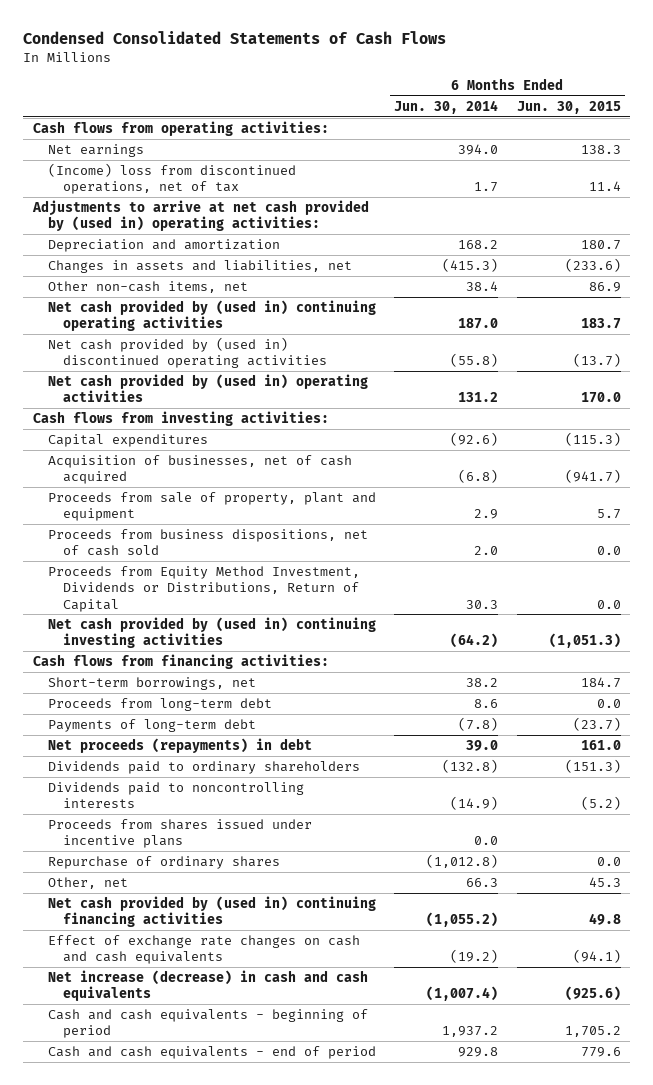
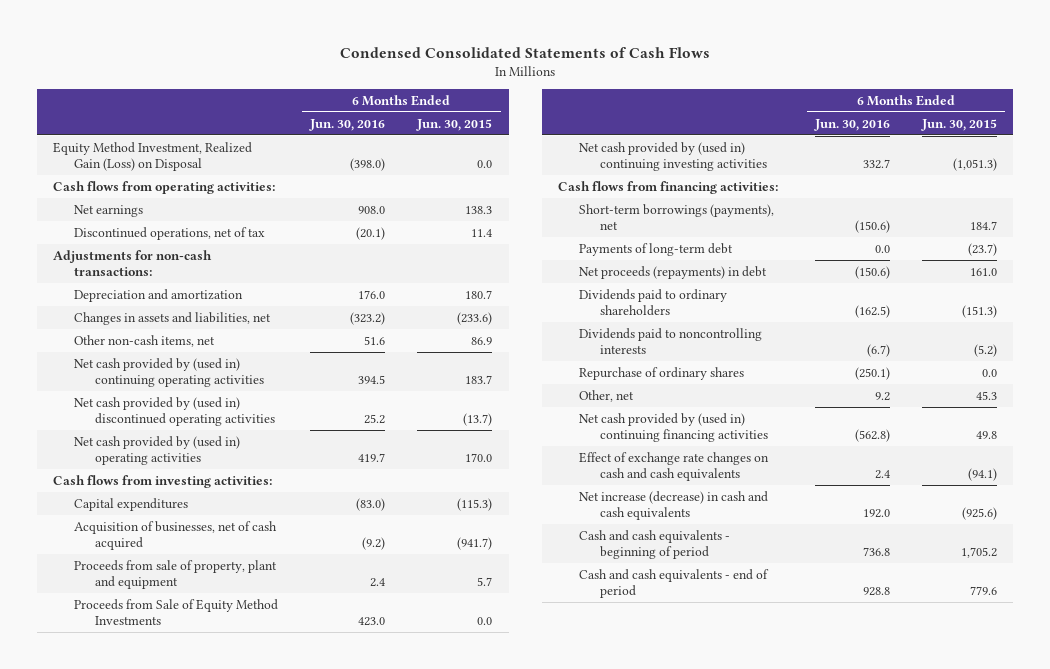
[394,99,499,114] Jun. 30, 2014 -> none
none -> [309,118,386,131] Jun. 30, 2016
none -> [53,141,253,172] Equity Method Investment, Realized Gain (Loss) on Disposal
[47,162,296,195] (Income) loss from discontinued operations, net of tax -> [74,226,266,240] Discontinued operations, net of tax
[31,199,369,232] Adjustments to arrive at net cash provided by (used in) operating activities: -> [53,249,213,277] Adjustments for non-cash transactions:
[47,528,368,557] Proceeds from business dispositions, net of cash sold -> none
[47,565,360,612] Proceeds from Equity Method Investment, Dividends or Distributions, Return of Capital -> [74,598,279,626] Proceeds from Sale of Equity Method Investments
[47,697,272,711] Proceeds from long-term debt -> none
[47,676,256,690] Short-term borrowings, net -> [578,203,774,231] Short-term borrowings (payments), net
[47,818,312,849] Proceeds from shares issued under incentive plans -> none

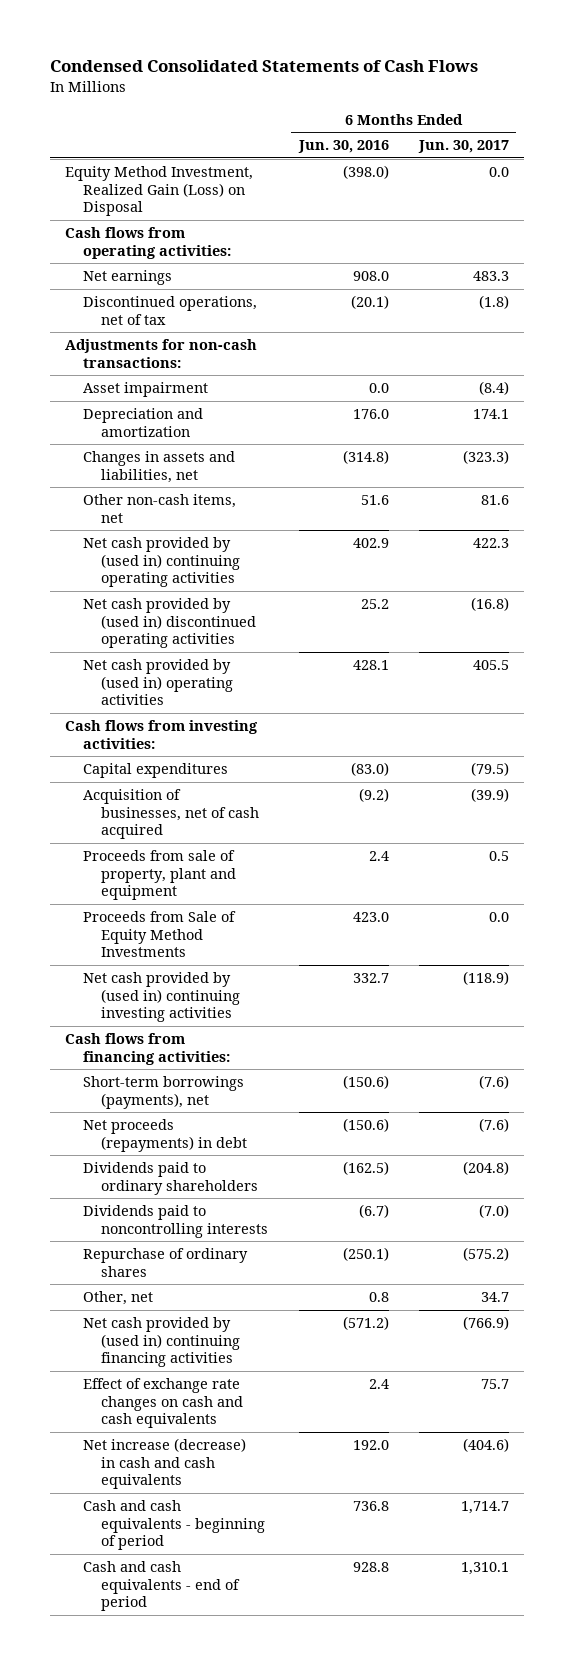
[416,118,493,131] Jun. 30, 2015 -> none
none -> [417,140,509,154] Jun. 30, 2017
none -> [83,382,209,398] Asset impairment
[350,311,386,325] (323.2) -> [342,450,389,465] (314.8)
[358,375,386,385] 394.5 -> [352,538,389,549] 402.9
[358,453,386,463] 419.7 -> [352,660,389,671] 428.1
[578,242,733,256] Payments of long-term debt -> none
[875,391,891,401] 9.2 -> [368,1292,389,1303] 0.8
[855,429,891,443] (562.8) -> [342,1316,389,1331] (571.2)

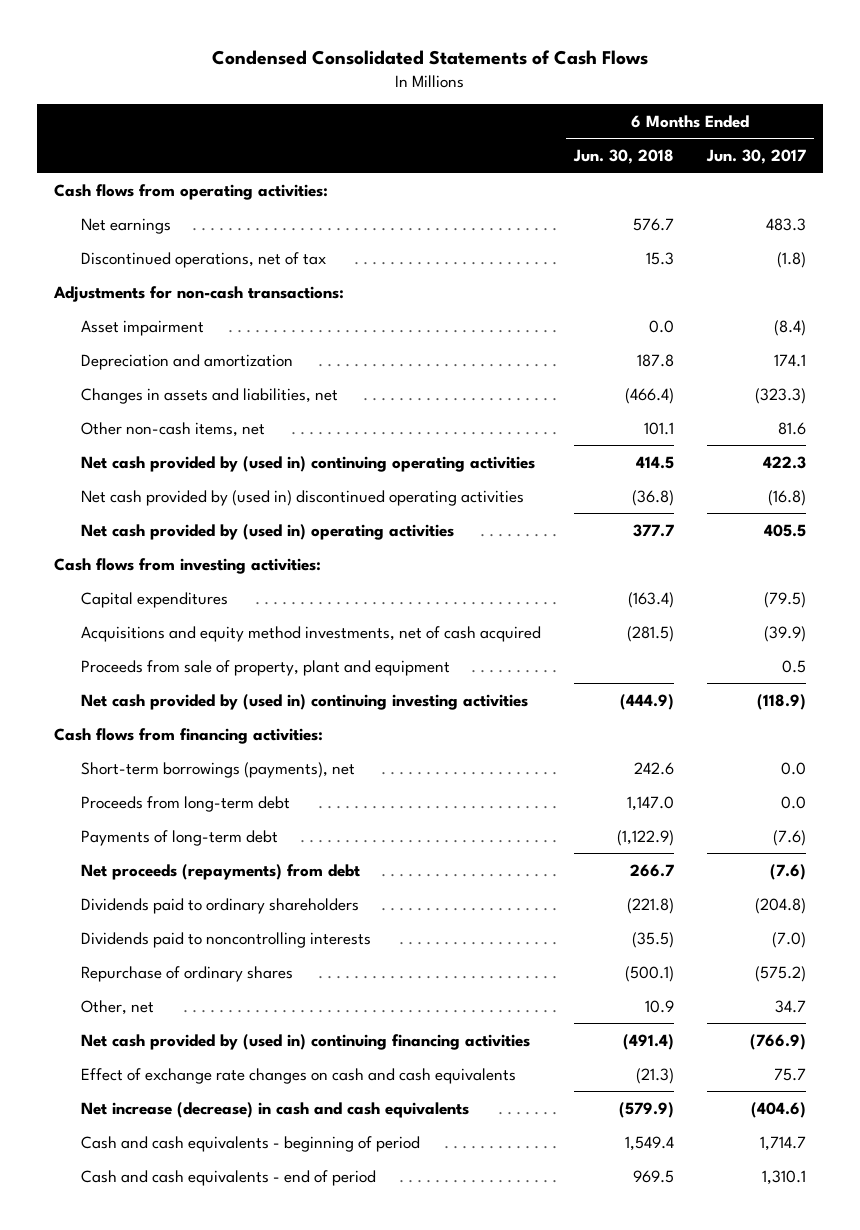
[297,140,389,154] Jun. 30, 2016 -> none
none -> [572,148,674,164] Jun. 30, 2018
[64,166,253,217] Equity Method Investment, Realized Gain (Loss) on Disposal -> none
[83,789,260,840] Acquisition of businesses, net of cash acquired -> [80,625,541,642] Acquisitions and equity method investments, net of cash acquired
[83,911,237,958] Proceeds from Sale of Equity Method Investments -> none
[478,1075,509,1090] (7.6) -> [781,761,807,775] 0.0
none -> [80,795,290,812] Proceeds from long-term debt
none -> [80,829,278,846] Payments of long-term debt
[83,1119,248,1152] Net proceeds (repayments) in debt -> [80,863,360,880] Net proceeds (repayments) from debt

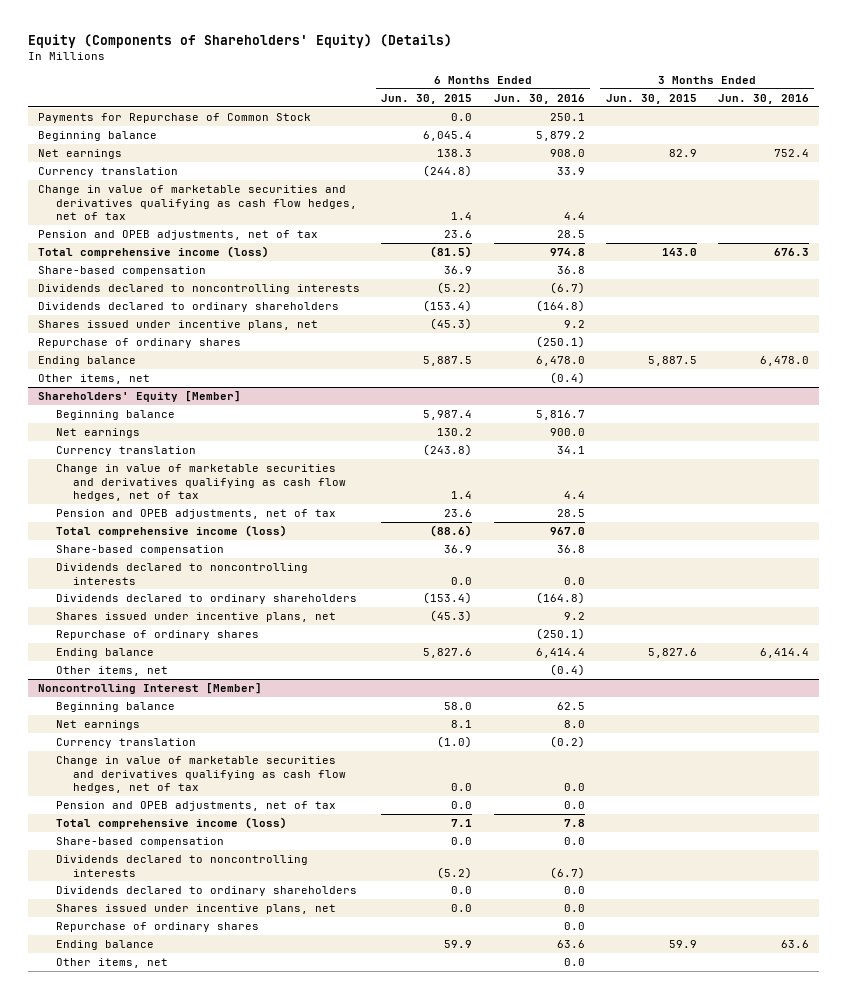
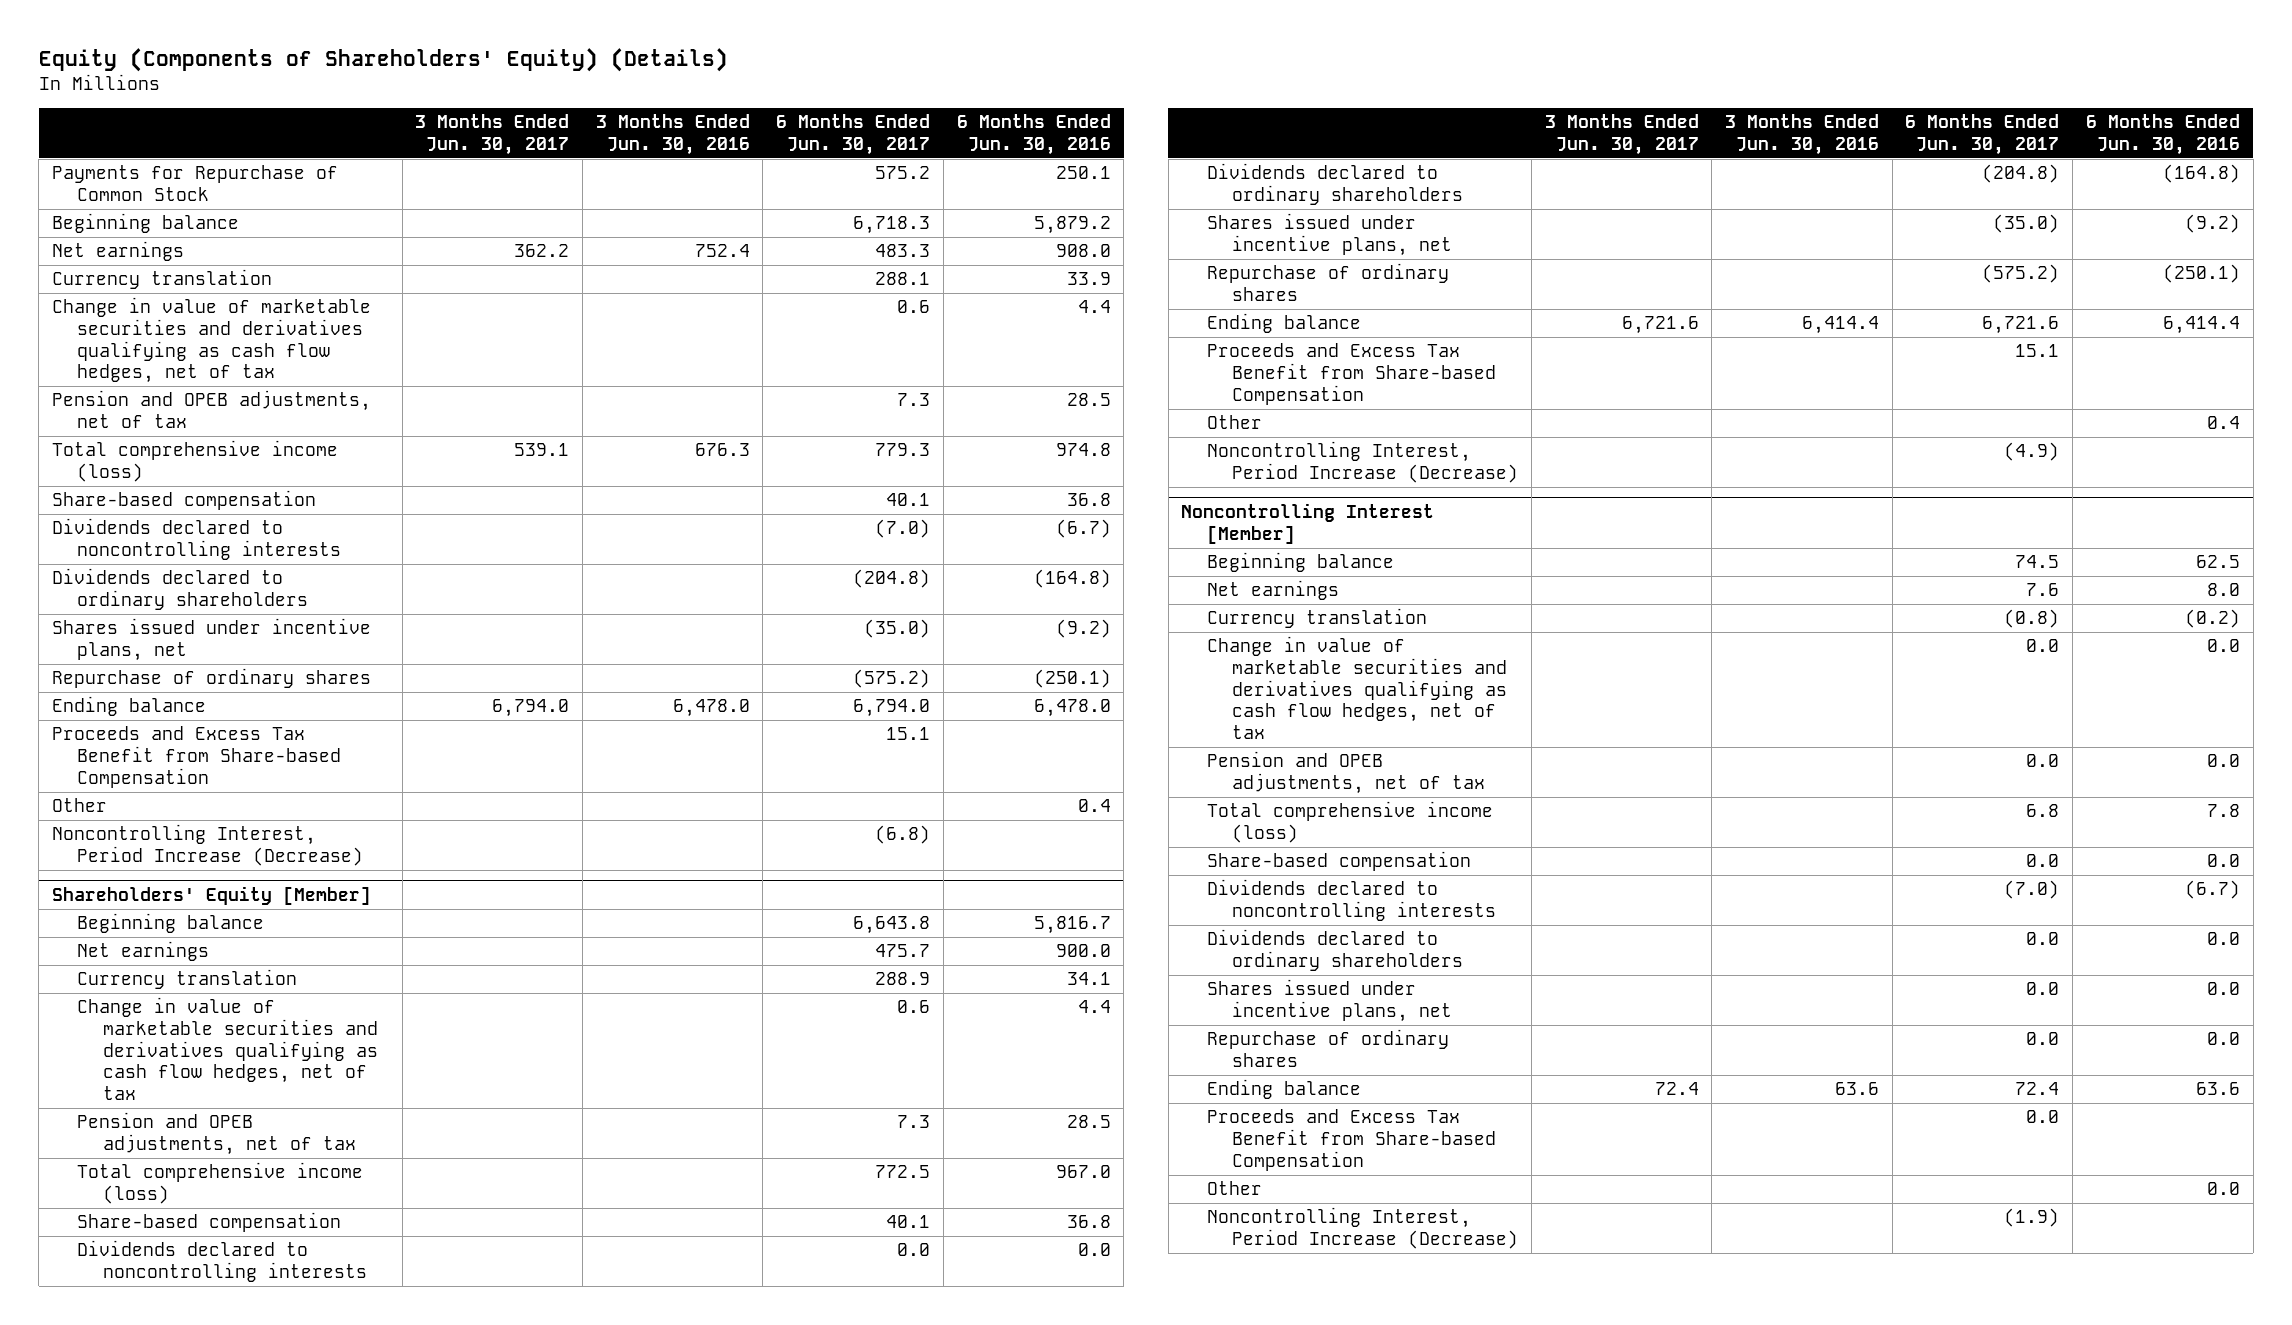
[381,93,473,104] Jun. 30, 2015 -> none
[605,93,697,104] Jun. 30, 2015 -> none
none -> [415,114,570,155] 3 Months Ended Jun. 30, 2017
none -> [776,114,931,155] 6 Months Ended Jun. 30, 2017
[563,319,585,328] 9.2 -> [1055,619,1111,639] (9.2)
[38,373,151,384] Other items, net -> none
none -> [52,726,342,788] Proceeds and Excess Tax Benefit from Share-based Compensation
none -> [52,798,108,813] Other
none -> [52,824,364,867] Noncontrolling Interest, Period Increase (Decrease)
[563,611,585,620] 9.2 -> [2184,214,2240,234] (9.2)
[55,665,168,676] Other items, net -> none
none -> [1206,343,1497,405] Proceeds and Excess Tax Benefit from Share-based Compensation
none -> [1206,415,1262,430] Other
none -> [1206,441,1519,484] Noncontrolling Interest, Period Increase (Decrease)
[55,957,168,968] Other items, net -> none
none -> [1206,1109,1497,1171] Proceeds and Excess Tax Benefit from Share-based Compensation
none -> [1206,1181,1262,1196] Other
none -> [1206,1207,1519,1250] Noncontrolling Interest, Period Increase (Decrease)

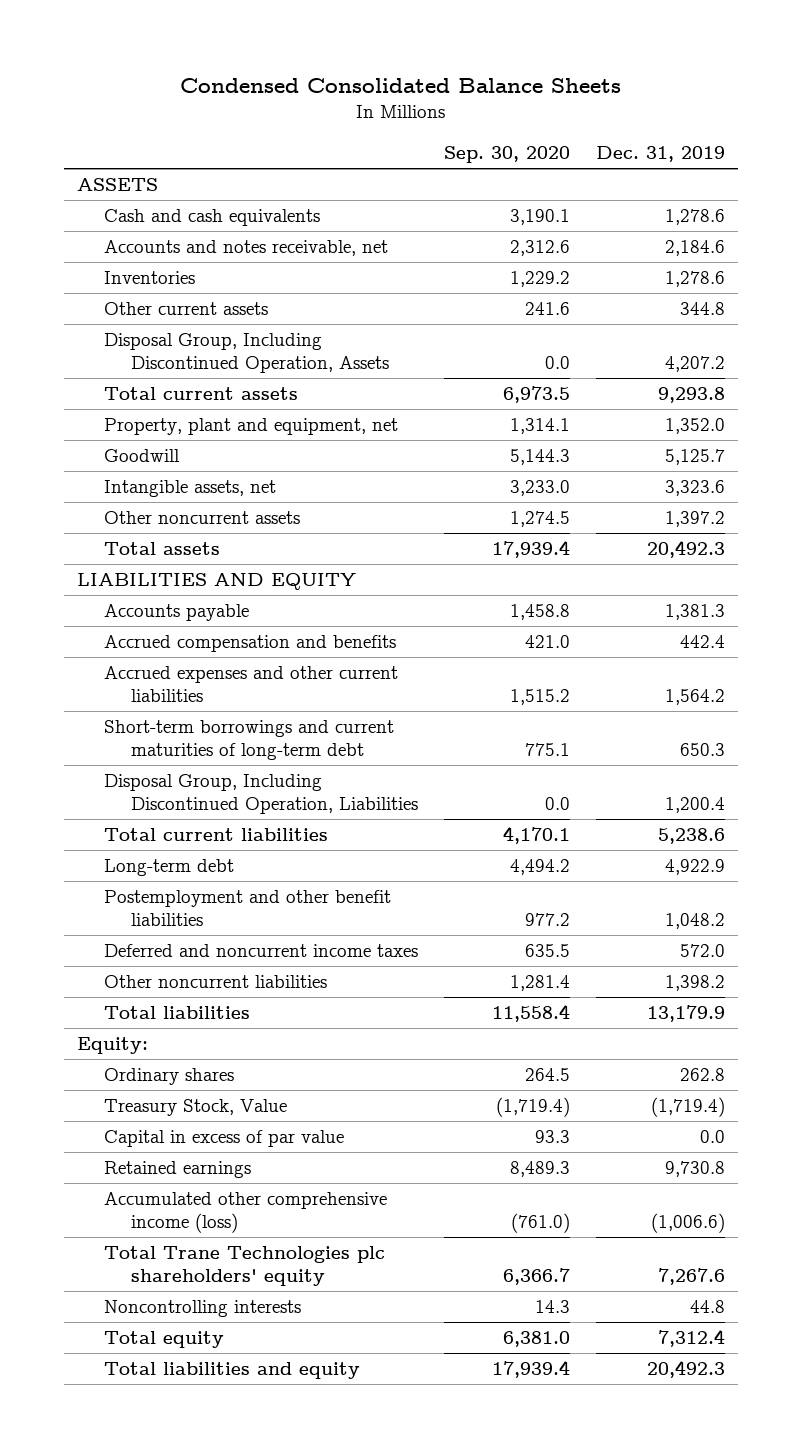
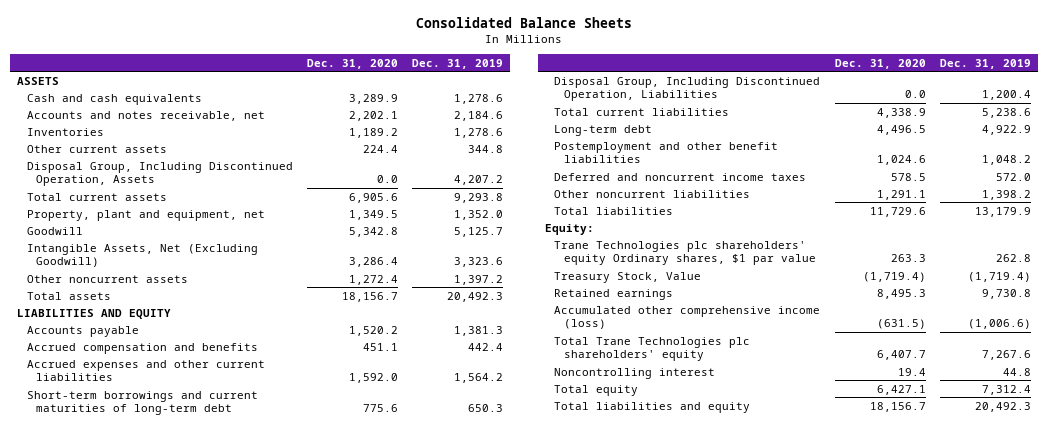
[179,77,621,93] Condensed Consolidated Balance Sheets -> [415,16,632,28] Consolidated Balance Sheets
[443,145,570,163] Sep. 30, 2020 -> none
none -> [306,58,398,69] Dec. 31, 2020
[103,480,276,498] Intangible assets, net -> [26,243,258,268] Intangible Assets, Net (Excluding Goodwill)
[103,1068,234,1086] Ordinary shares -> [554,240,816,266] Trane Technologies plc shareholders' equity Ordinary shares, $1 par value
[103,1130,344,1148] Capital in excess of par value -> none
[103,1300,301,1318] Noncontrolling interests -> [554,367,716,379] Noncontrolling interest

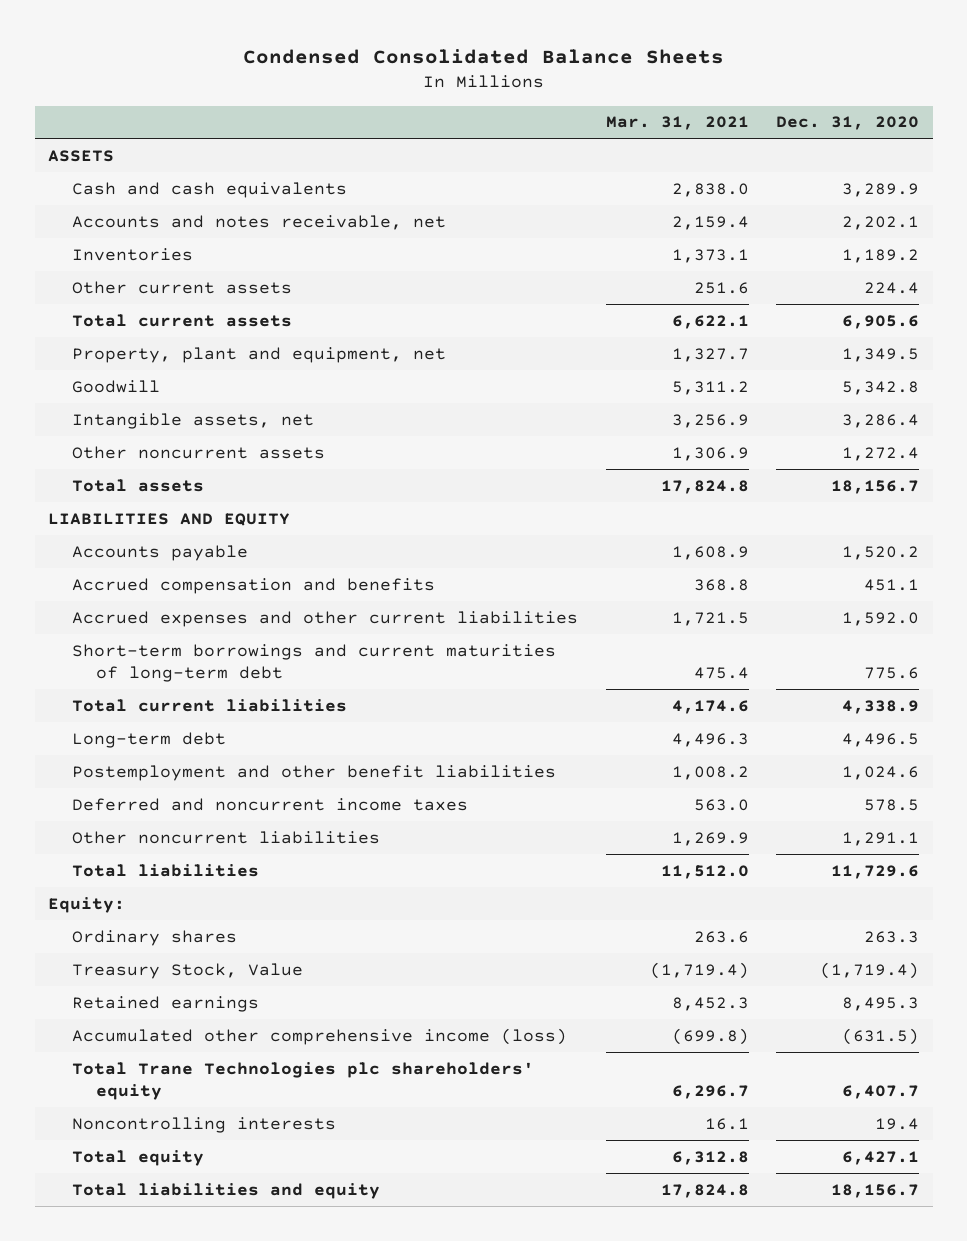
[415,16,632,28] Consolidated Balance Sheets -> [242,48,724,64] Condensed Consolidated Balance Sheets
[411,58,503,69] Dec. 31, 2019 -> none
none -> [605,116,749,131] Mar. 31, 2021
[26,161,293,187] Disposal Group, Including Discontinued Operation, Assets -> none
[26,243,258,268] Intangible Assets, Net (Excluding Goodwill) -> [72,412,315,429] Intangible assets, net
[554,76,821,102] Disposal Group, Including Discontinued Operation, Liabilities -> none
[554,240,816,266] Trane Technologies plc shareholders' equity Ordinary shares, $1 par value -> [72,929,238,946] Ordinary shares
[554,367,716,379] Noncontrolling interest -> [72,1116,337,1133] Noncontrolling interests

